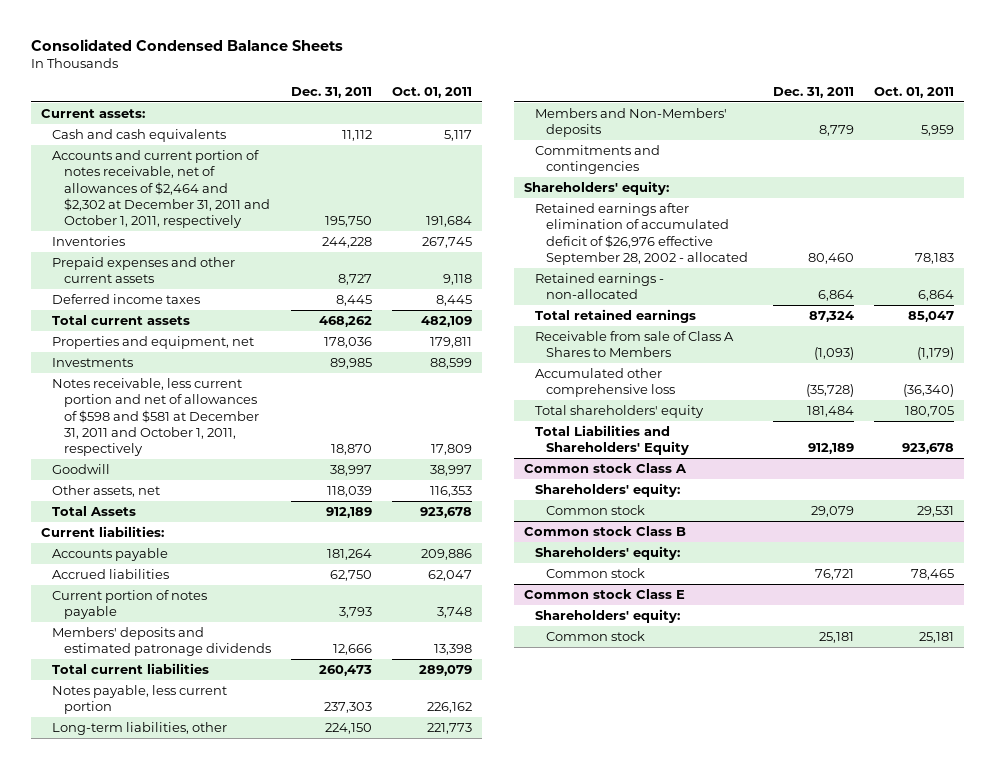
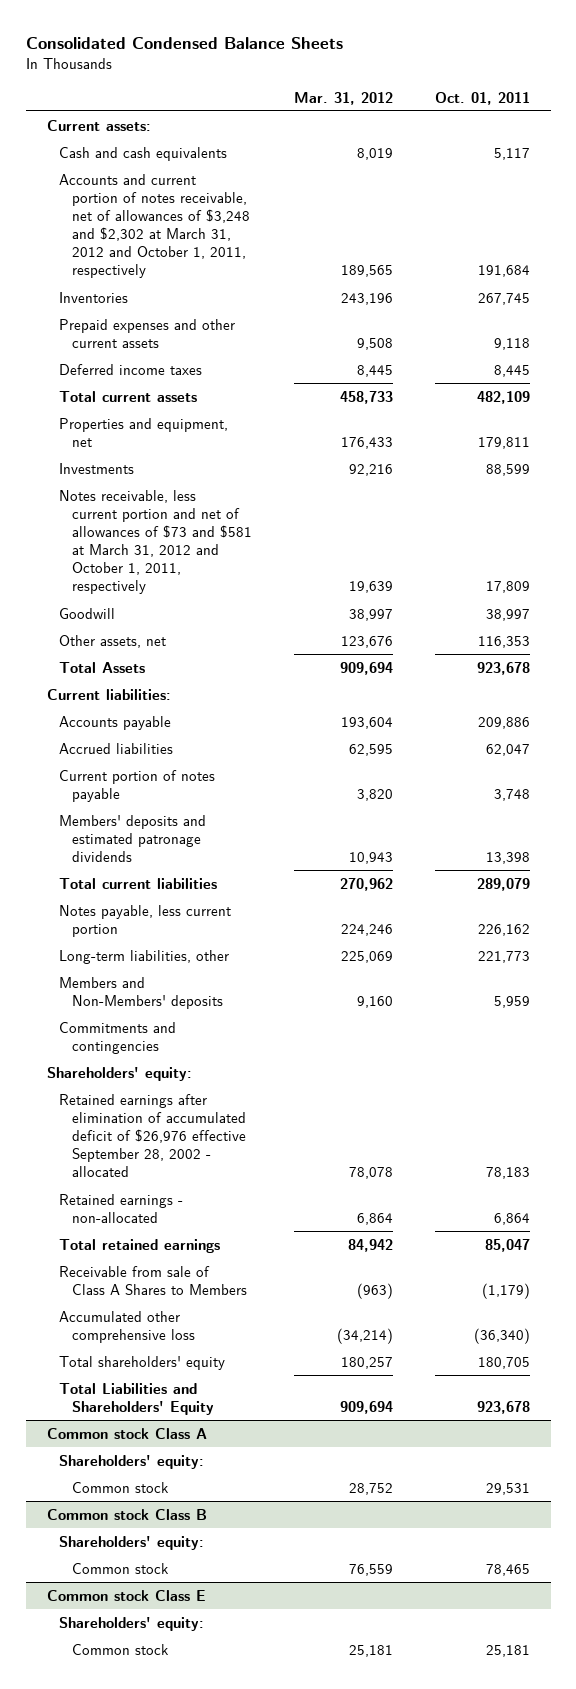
[290,86,372,98] Dec. 31, 2011 -> none
none -> [293,91,393,105] Mar. 31, 2012
[52,149,270,229] Accounts and current portion of notes receivable, net of allowances of $2,464 and $2,302 at December 31, 2011 and October 1, 2011, respectively -> [59,173,250,279] Accounts and current portion of notes receivable, net of allowances of $3,248 and $2,302 at March 31, 2012 and October 1, 2011, respectively
[52,377,259,457] Notes receivable, less current portion and net of allowances of $598 and $581 at December 31, 2011 and October 1, 2011, respectively -> [59,489,252,595] Notes receivable, less current portion and net of allowances of $73 and $581 at March 31, 2012 and October 1, 2011, respectively

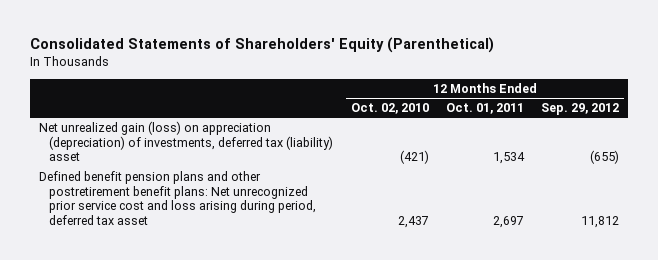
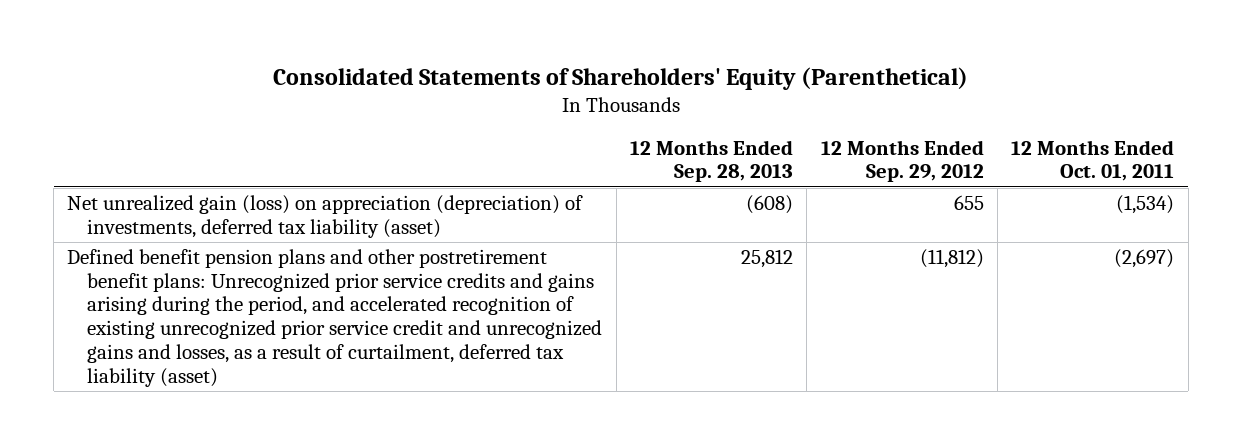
[350,103,429,115] Oct. 02, 2010 -> none
none -> [630,139,794,183] 12 Months Ended Sep. 28, 2013
[38,120,334,162] Net unrealized gain (loss) on appreciation (depreciation) of investments, deferred tax (liability) asset -> [67,195,584,238] Net unrealized gain (loss) on appreciation (depreciation) of investments, deferred tax liability (asset)
[493,152,526,165] 1,534 -> [1116,195,1175,215] (1,534)
[590,150,620,165] (655) -> [953,195,984,211] 655
[38,170,317,226] Defined benefit pension plans and other postretirement benefit plans: Net unrecognized prior service cost and loss arising during period, deferred tax asset -> [67,249,603,387] Defined benefit pension plans and other postretirement benefit plans: Unrecognized prior service credits and gains arising during the period, and accelerated recognition of existing unrecognized prior service credit and unrecognized gains and losses, as a result of curtailment, deferred tax liability (asset)
[493,216,525,229] 2,697 -> [1114,249,1175,269] (2,697)
[581,216,620,229] 11,812 -> [919,249,984,269] (11,812)

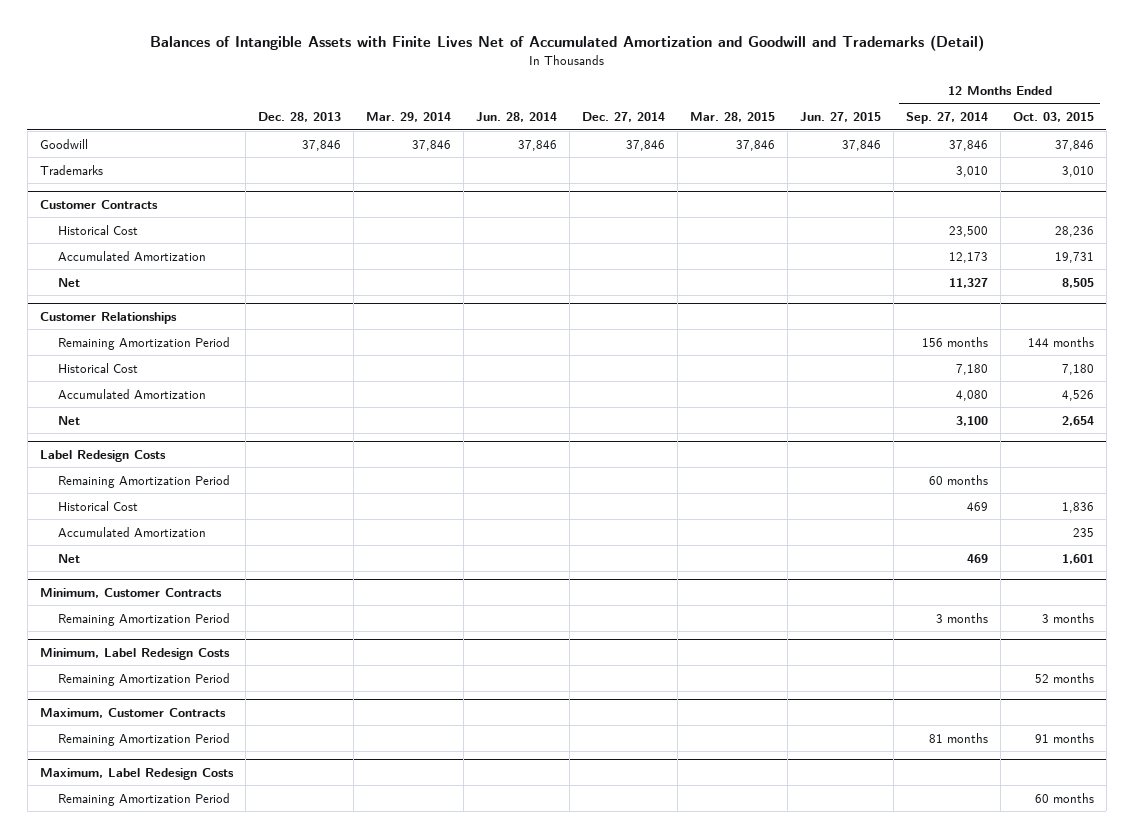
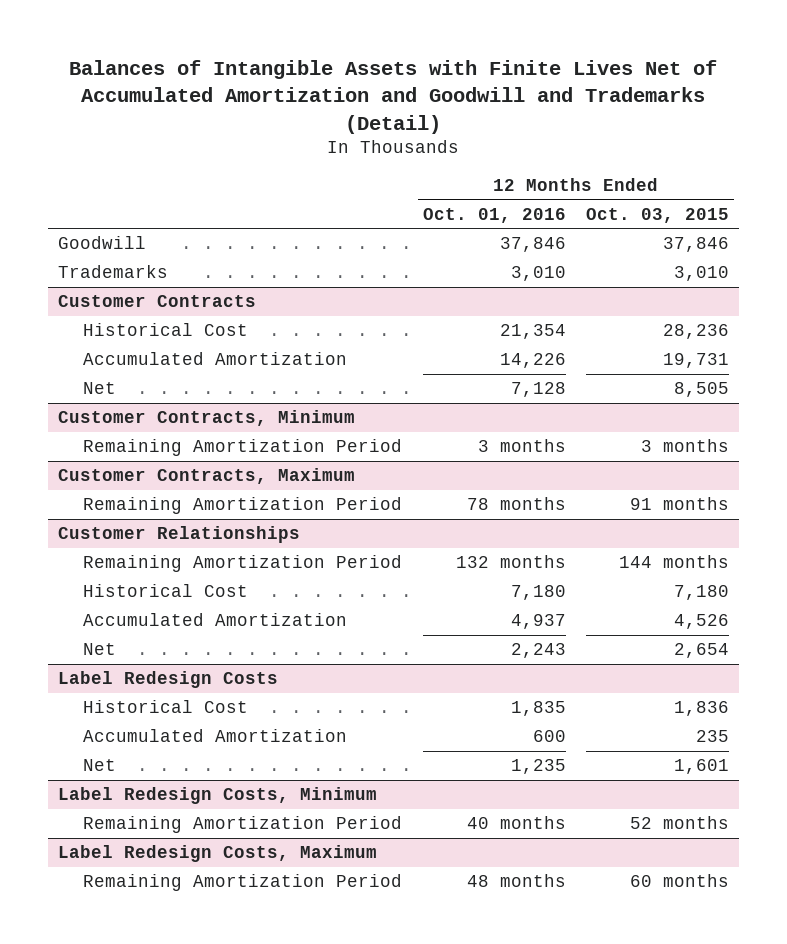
[257,112,341,123] Dec. 28, 2013 -> none
[365,112,451,123] Mar. 29, 2014 -> none
[475,112,557,123] Jun. 28, 2014 -> none
[581,112,665,123] Dec. 27, 2014 -> none
[689,112,775,123] Mar. 28, 2015 -> none
[799,112,881,123] Jun. 27, 2015 -> none
[905,112,988,125] Sep. 27, 2014 -> none
none -> [422,207,566,223] Oct. 01, 2016
none -> [57,410,355,427] Customer Contracts, Minimum
none -> [83,439,403,457] Remaining Amortization Period
none -> [57,468,355,485] Customer Contracts, Maximum
none -> [83,497,403,515] Remaining Amortization Period
[58,474,231,488] Remaining Amortization Period -> none
[39,587,222,598] Minimum, Customer Contracts -> none
[58,612,231,626] Remaining Amortization Period -> none
[39,647,230,660] Minimum, Label Redesign Costs -> [57,787,377,805] Label Redesign Costs, Minimum
[39,707,226,718] Maximum, Customer Contracts -> none
[58,732,231,746] Remaining Amortization Period -> none
[39,767,234,780] Maximum, Label Redesign Costs -> [57,845,377,863] Label Redesign Costs, Maximum

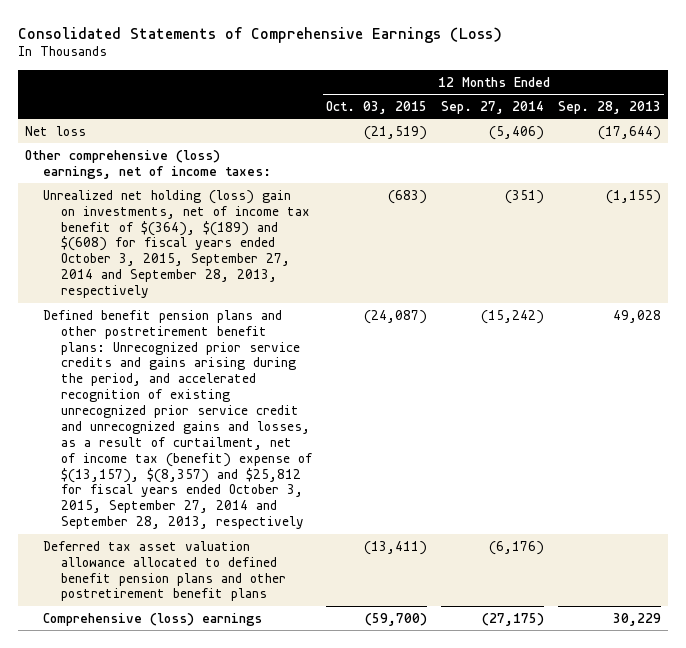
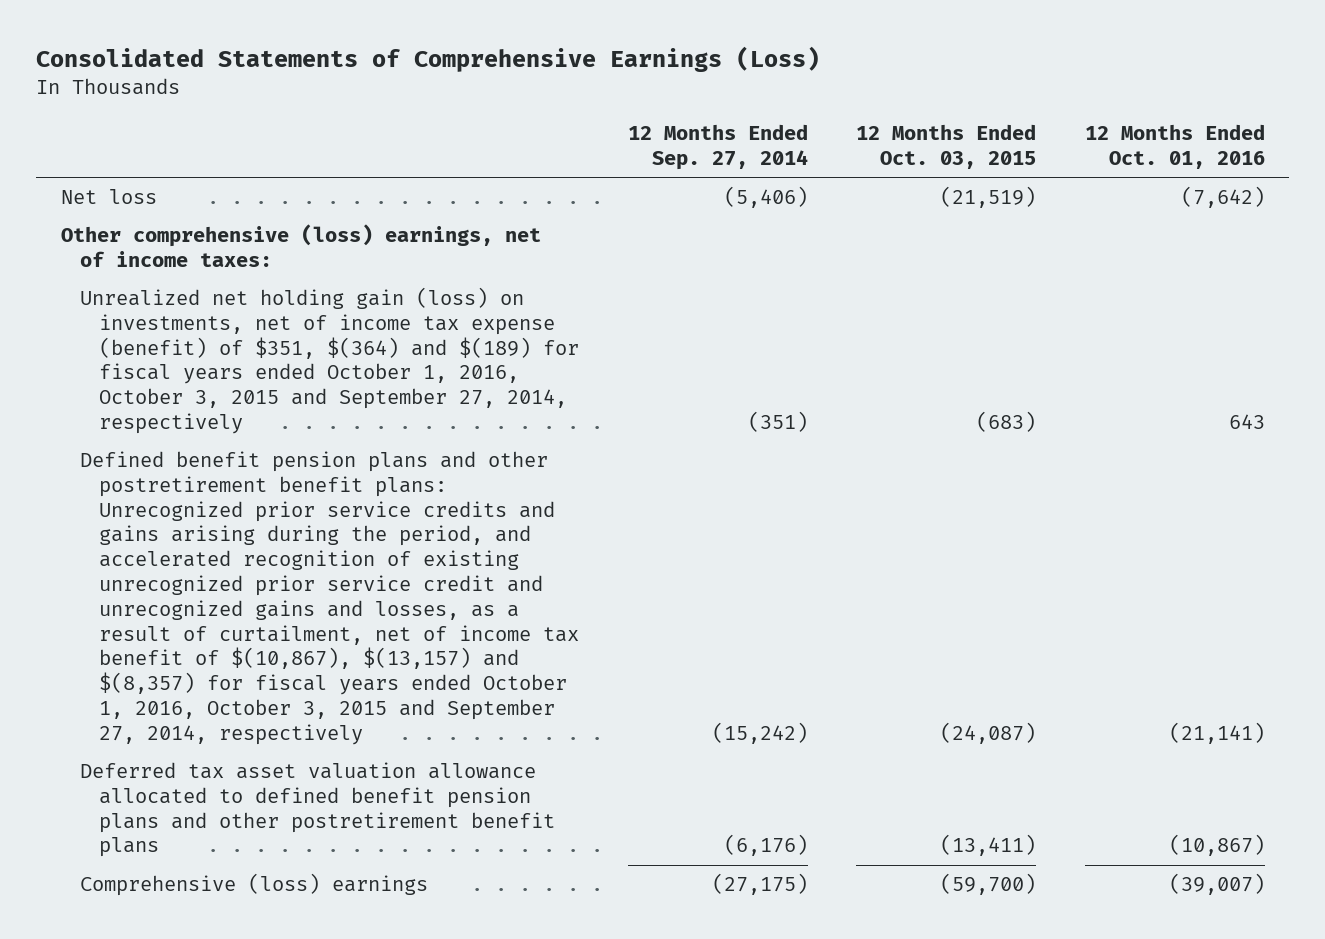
[558,100,662,114] Sep. 28, 2013 -> none
none -> [1084,124,1265,169] 12 Months Ended Oct. 01, 2016
[43,189,311,299] Unrealized net holding (loss) gain on investments, net of income tax benefit of $(364), $(189) and $(608) for fiscal years ended October 3, 2015, September 27, 2014 and September 28, 2013, respectively -> [79,287,579,435] Unrealized net holding gain (loss) on investments, net of income tax expense (benefit) of $351, $(364) and $(189) for fiscal years ended October 1, 2016, October 3, 2015 and September 27, 2014, respectively
[43,309,313,530] Defined benefit pension plans and other postretirement benefit plans: Unrecognized prior service credits and gains arising during the period, and accelerated recognition of existing unrecognized prior service credit and unrecognized gains and losses, as a result of curtailment, net of income tax (benefit) expense of $(13,157), $(8,357) and $25,812 for fiscal years ended October 3, 2015, September 27, 2014 and September 28, 2013, respectively -> [79,451,579,745] Defined benefit pension plans and other postretirement benefit plans: Unrecognized prior service credits and gains arising during the period, and accelerated recognition of existing unrecognized prior service credit and unrecognized gains and losses, as a result of curtailment, net of income tax benefit of $(10,867), $(13,157) and $(8,357) for fiscal years ended October 1, 2016, October 3, 2015 and September 27, 2014, respectively

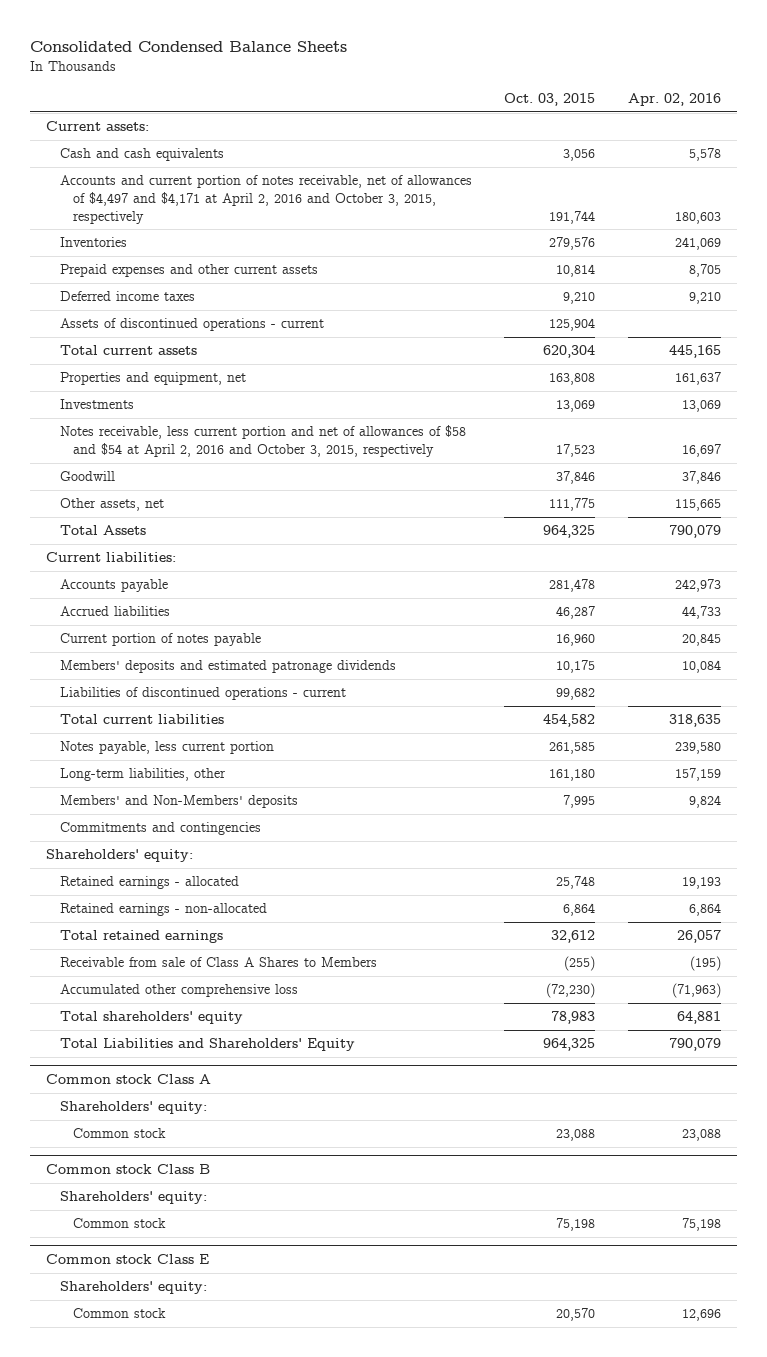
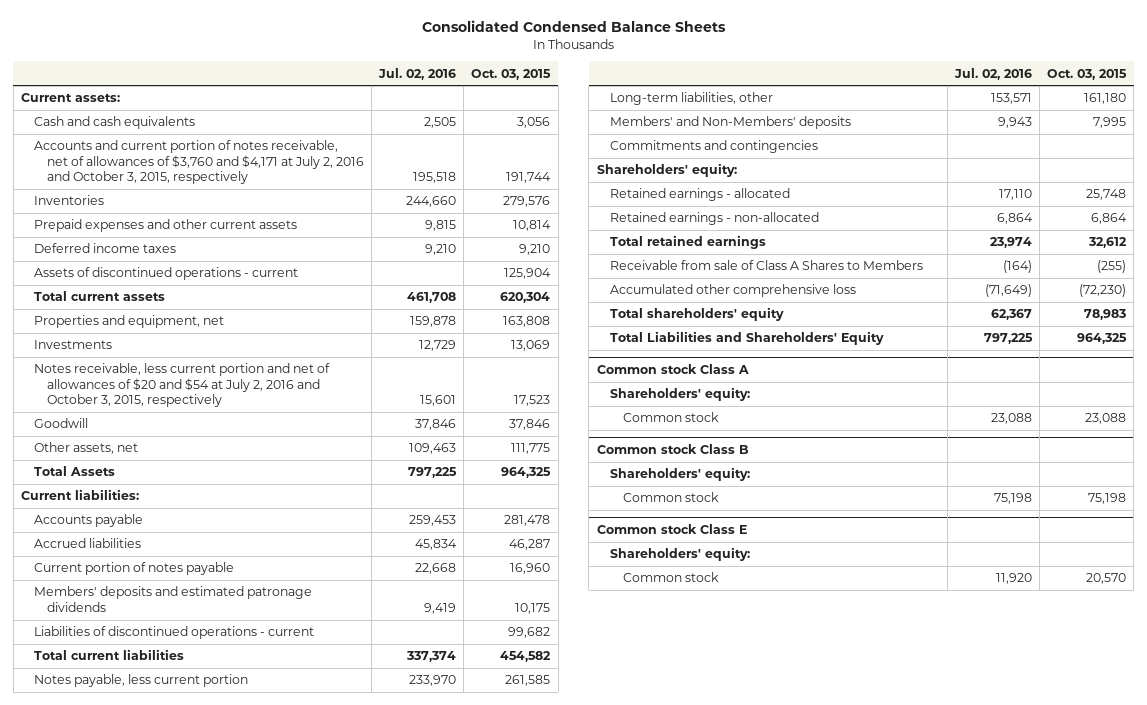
[627,93,721,107] Apr. 02, 2016 -> none
none -> [378,67,457,80] Jul. 02, 2016
[59,175,472,224] Accounts and current portion of notes receivable, net of allowances of $4,497 and $4,171 at April 2, 2016 and October 3, 2015, respectively -> [33,140,364,185] Accounts and current portion of notes receivable, net of allowances of $3,760 and $4,171 at July 2, 2016 and October 3, 2015, respectively
[59,425,466,457] Notes receivable, less current portion and net of allowances of $58 and $54 at April 2, 2016 and October 3, 2015, respectively -> [33,363,330,408] Notes receivable, less current portion and net of allowances of $20 and $54 at July 2, 2016 and October 3, 2015, respectively

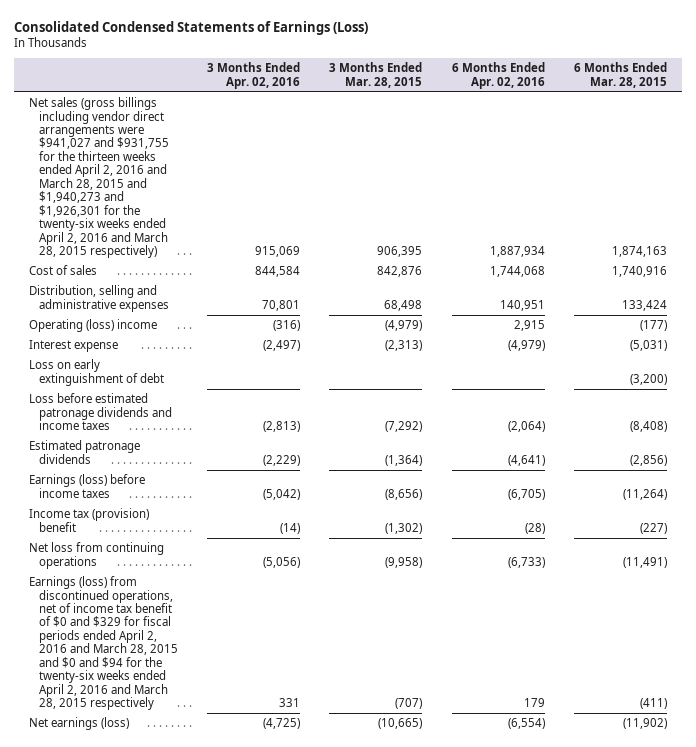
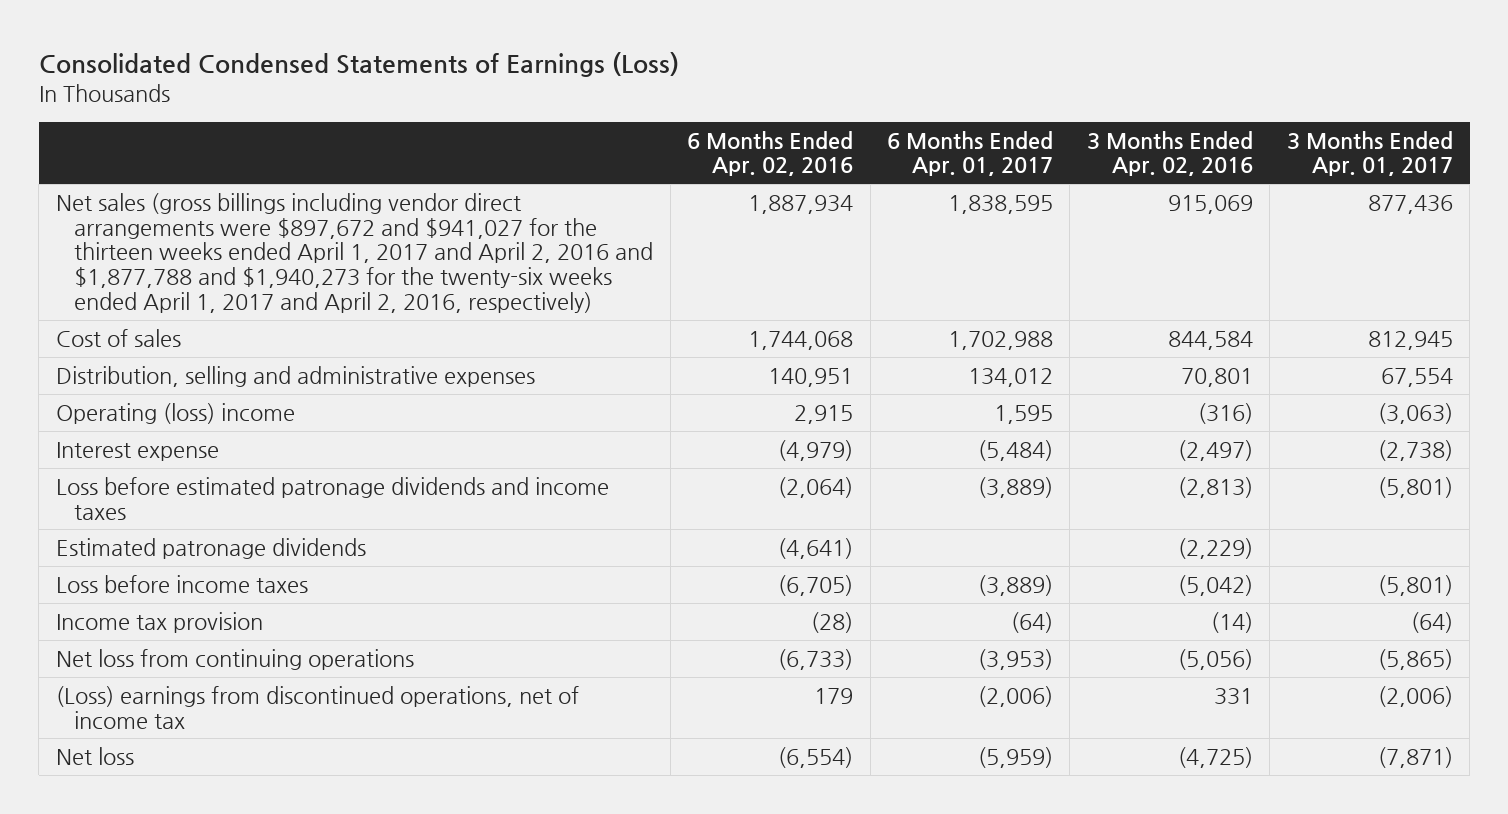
[329,62,423,88] 3 Months Ended Mar. 28, 2015 -> none
[573,62,667,88] 6 Months Ended Mar. 28, 2015 -> none
none -> [886,130,1053,177] 6 Months Ended Apr. 01, 2017
none -> [1286,130,1453,177] 3 Months Ended Apr. 01, 2017
[28,97,169,258] Net sales (gross billings including vendor direct arrangements were $941,027 and $931,755 for the thirteen weeks ended April 2, 2016 and March 28, 2015 and $1,940,273 and $1,926,301 for the twenty-six weeks ended April 2, 2016 and March 28, 2015 respectively) -> [55,192,654,313] Net sales (gross billings including vendor direct arrangements were $897,672 and $941,027 for the thirteen weeks ended April 1, 2017 and April 2, 2016 and $1,877,788 and $1,940,273 for the twenty-six weeks ended April 1, 2017 and April 2, 2016, respectively)
[28,359,164,386] Loss on early extinguishment of debt -> none
[28,474,145,498] Earnings (loss) before income taxes -> [55,574,308,593] Loss before income taxes
[28,508,149,532] Income tax (provision) benefit -> [55,611,263,633] Income tax provision
[28,576,178,711] Earnings (loss) from discontinued operations, net of income tax benefit of $0 and $329 for fiscal periods ended April 2, 2016 and March 28, 2015 and $0 and $94 for the twenty-six weeks ended April 2, 2016 and March 28, 2015 respectively -> [55,685,579,729] (Loss) earnings from discontinued operations, net of income tax
[28,717,129,731] Net earnings (loss) -> [55,746,134,765] Net loss

